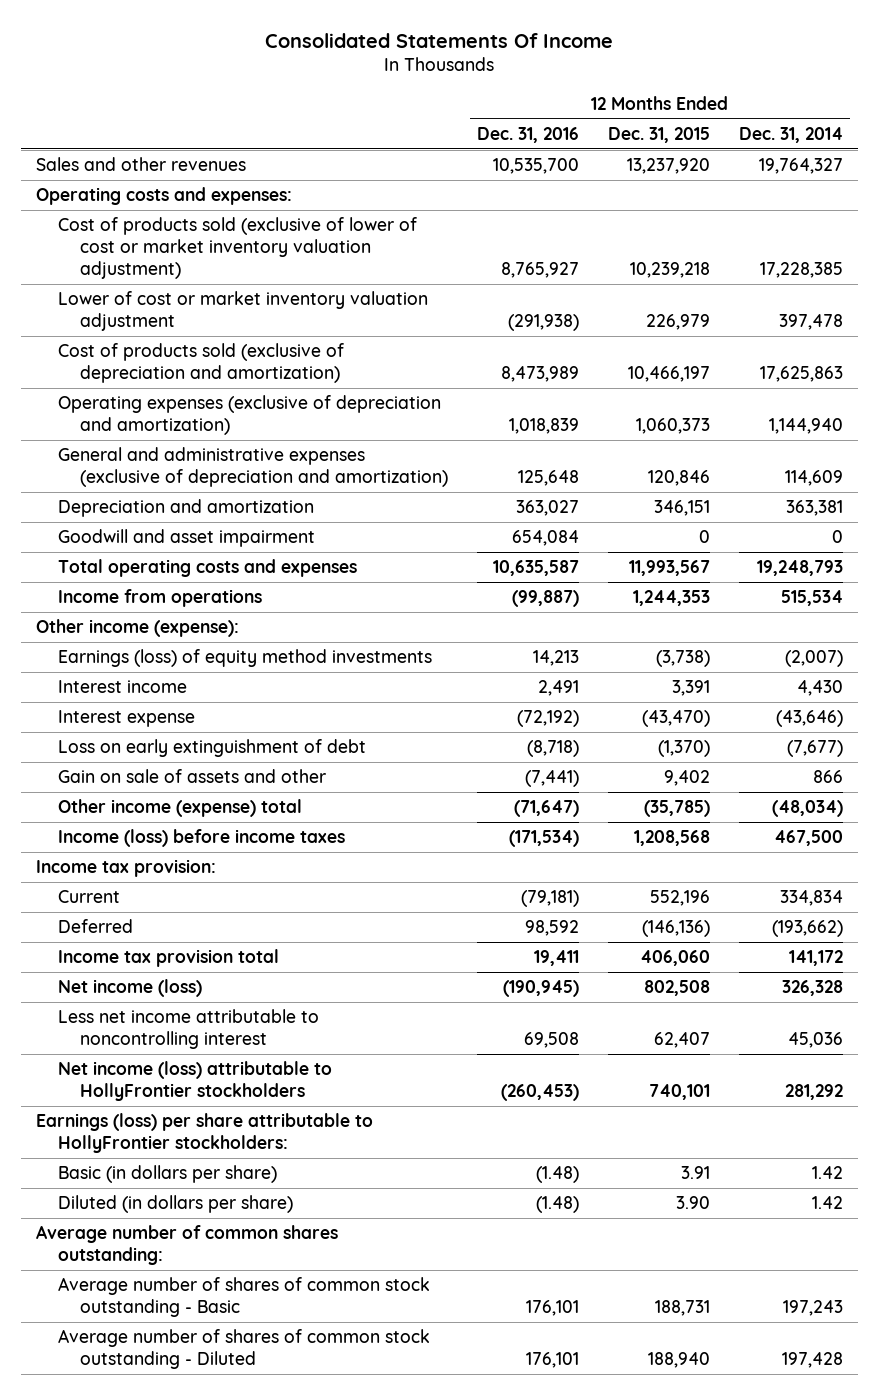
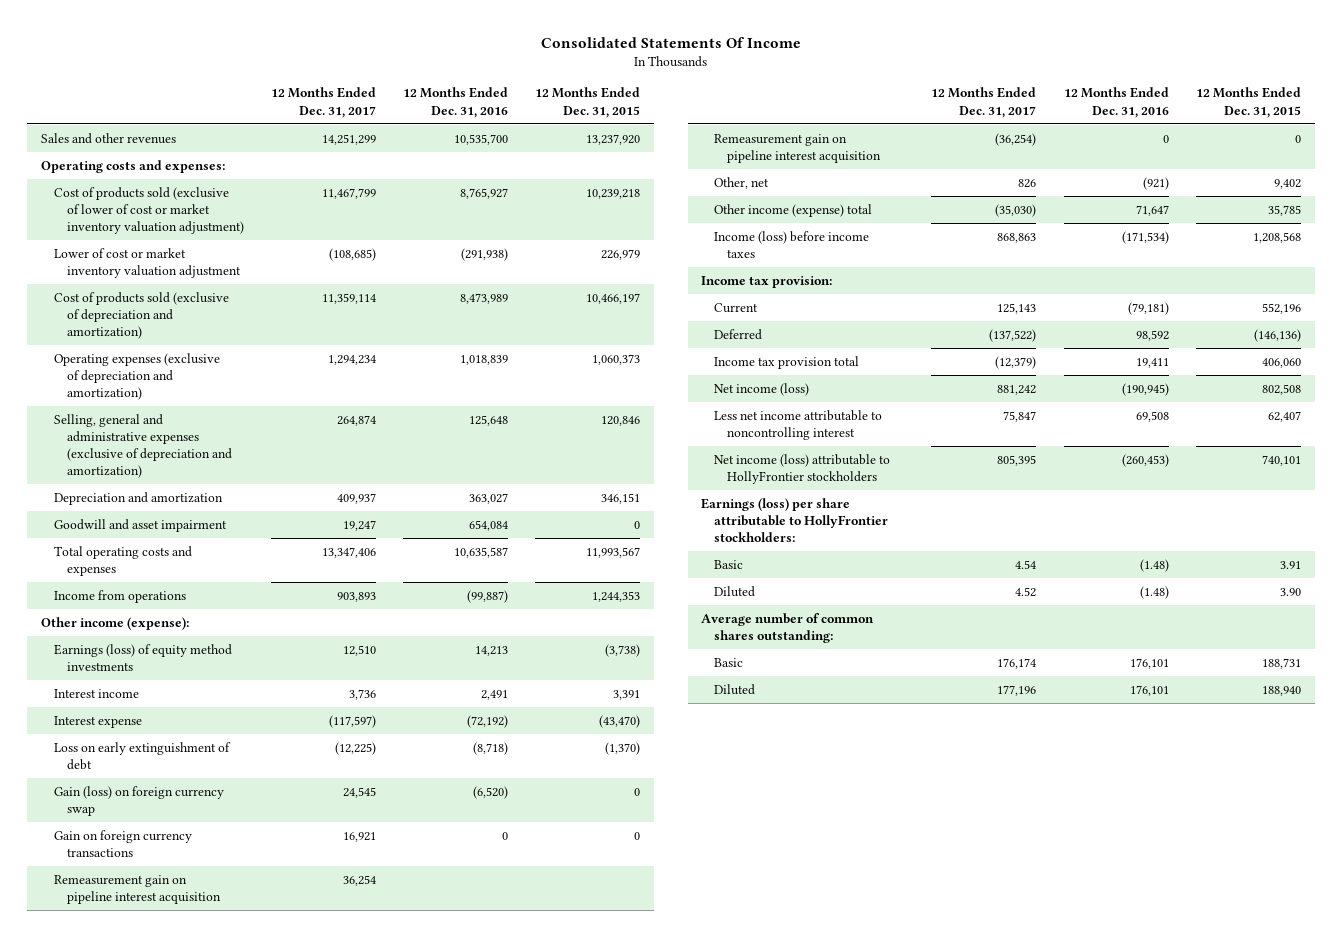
[739,127,844,144] Dec. 31, 2014 -> none
none -> [270,87,376,118] 12 Months Ended Dec. 31, 2017
[57,447,448,488] General and administrative expenses (exclusive of depreciation and amortization) -> [53,413,232,479] Selling, general and administrative expenses (exclusive of depreciation and amortization)
[57,769,326,784] Gain on sale of assets and other -> none
none -> [53,785,224,817] Gain (loss) on foreign currency swap
none -> [53,829,192,858] Gain on foreign currency transactions
none -> [53,874,221,905] Remeasurement gain on pipeline interest acquisition
none -> [714,133,882,164] Remeasurement gain on pipeline interest acquisition
none -> [714,176,770,189] Other, net
[513,800,579,818] (71,647) -> [1135,204,1169,216] 71,647
[644,800,711,818] (35,785) -> [1267,204,1301,216] 35,785
[57,1165,277,1184] Basic (in dollars per share) -> [714,559,744,569] Basic
[57,1195,293,1214] Diluted (in dollars per share) -> [714,585,756,597] Diluted
[57,1277,430,1318] Average number of shares of common stock outstanding - Basic -> [714,657,744,667] Basic
[57,1329,430,1370] Average number of shares of common stock outstanding - Diluted -> [714,683,756,695] Diluted

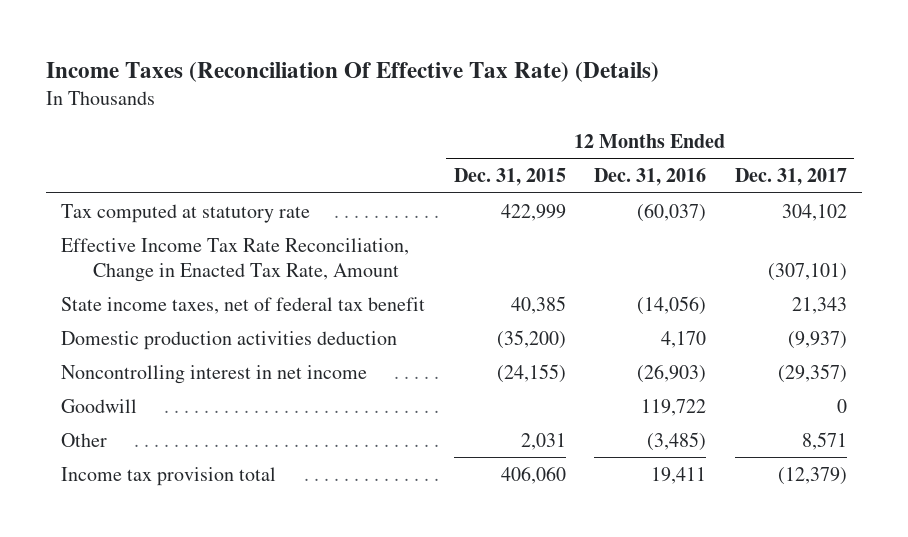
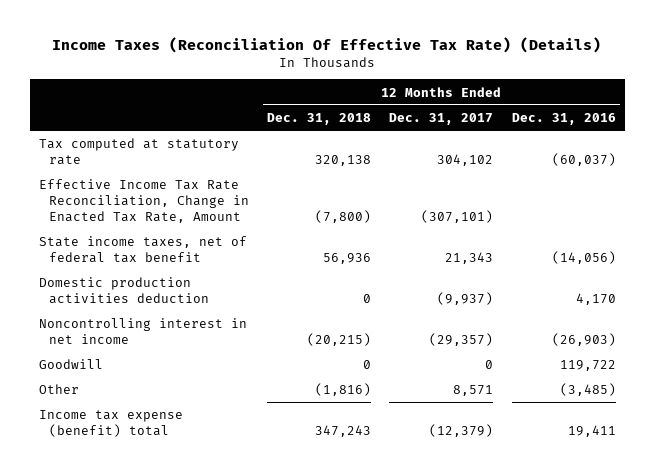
[453,168,566,187] Dec. 31, 2015 -> none
none -> [267,112,372,125] Dec. 31, 2018
[60,466,276,486] Income tax provision total -> [38,410,183,438] Income tax expense (benefit) total

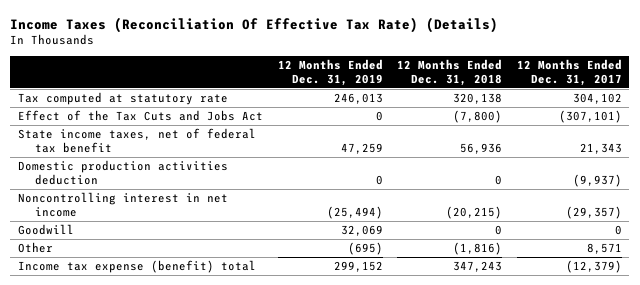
[511,112,616,125] Dec. 31, 2016 -> none
none -> [277,58,383,86] 12 Months Ended Dec. 31, 2019
[38,179,249,223] Effective Income Tax Rate Reconciliation, Change in Enacted Tax Rate, Amount -> [17,110,263,122] Effect of the Tax Cuts and Jobs Act

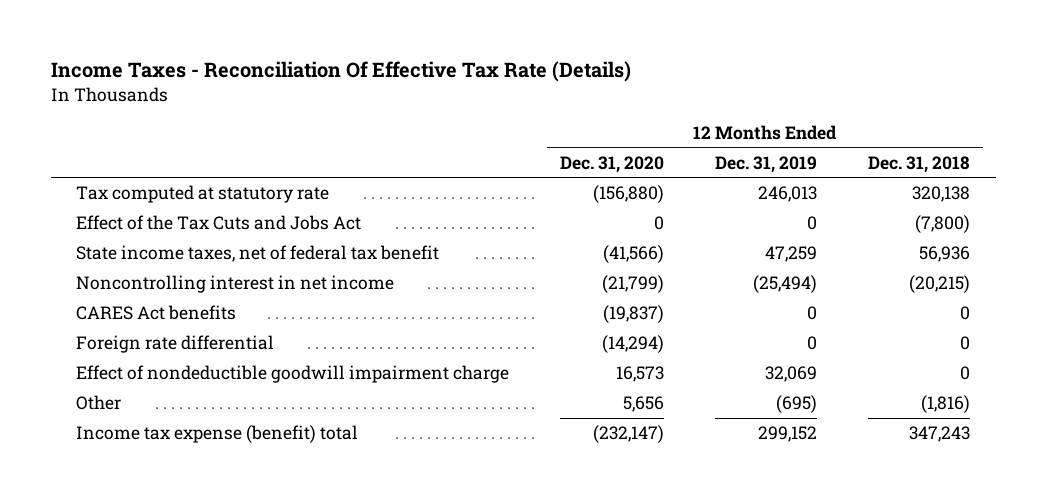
[10,16,499,33] Income Taxes (Reconciliation Of Effective Tax Rate) (Details) -> [50,61,631,83] Income Taxes - Reconciliation Of Effective Tax Rate (Details)
[516,58,622,86] 12 Months Ended Dec. 31, 2017 -> none
none -> [560,155,665,173] Dec. 31, 2020
[17,160,228,185] Domestic production activities deduction -> none
none -> [76,305,237,321] CARES Act benefits
none -> [76,335,275,354] Foreign rate differential
[17,224,74,236] Goodwill -> [76,365,510,384] Effect of nondeductible goodwill impairment charge

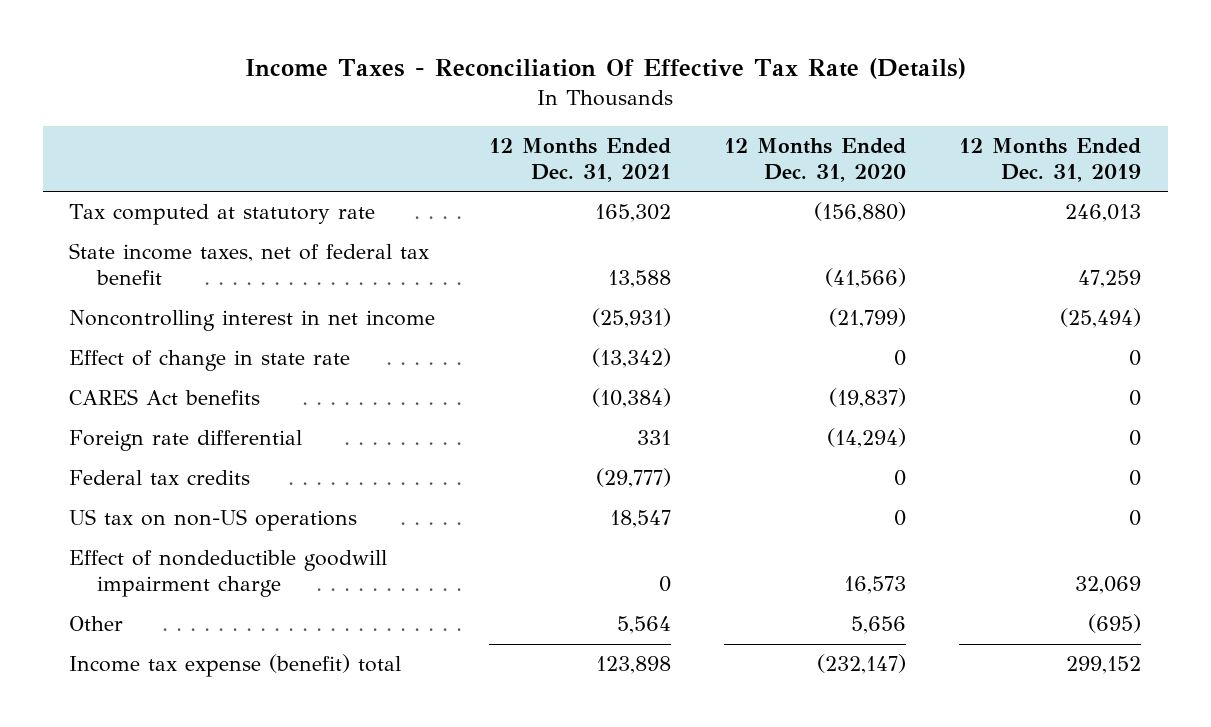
[868,155,971,173] Dec. 31, 2018 -> none
none -> [488,138,671,182] 12 Months Ended Dec. 31, 2021
[76,215,362,231] Effect of the Tax Cuts and Jobs Act -> none
none -> [69,350,351,372] Effect of change in state rate
none -> [69,470,251,486] Federal tax credits
none -> [69,509,358,532] US tax on non-US operations

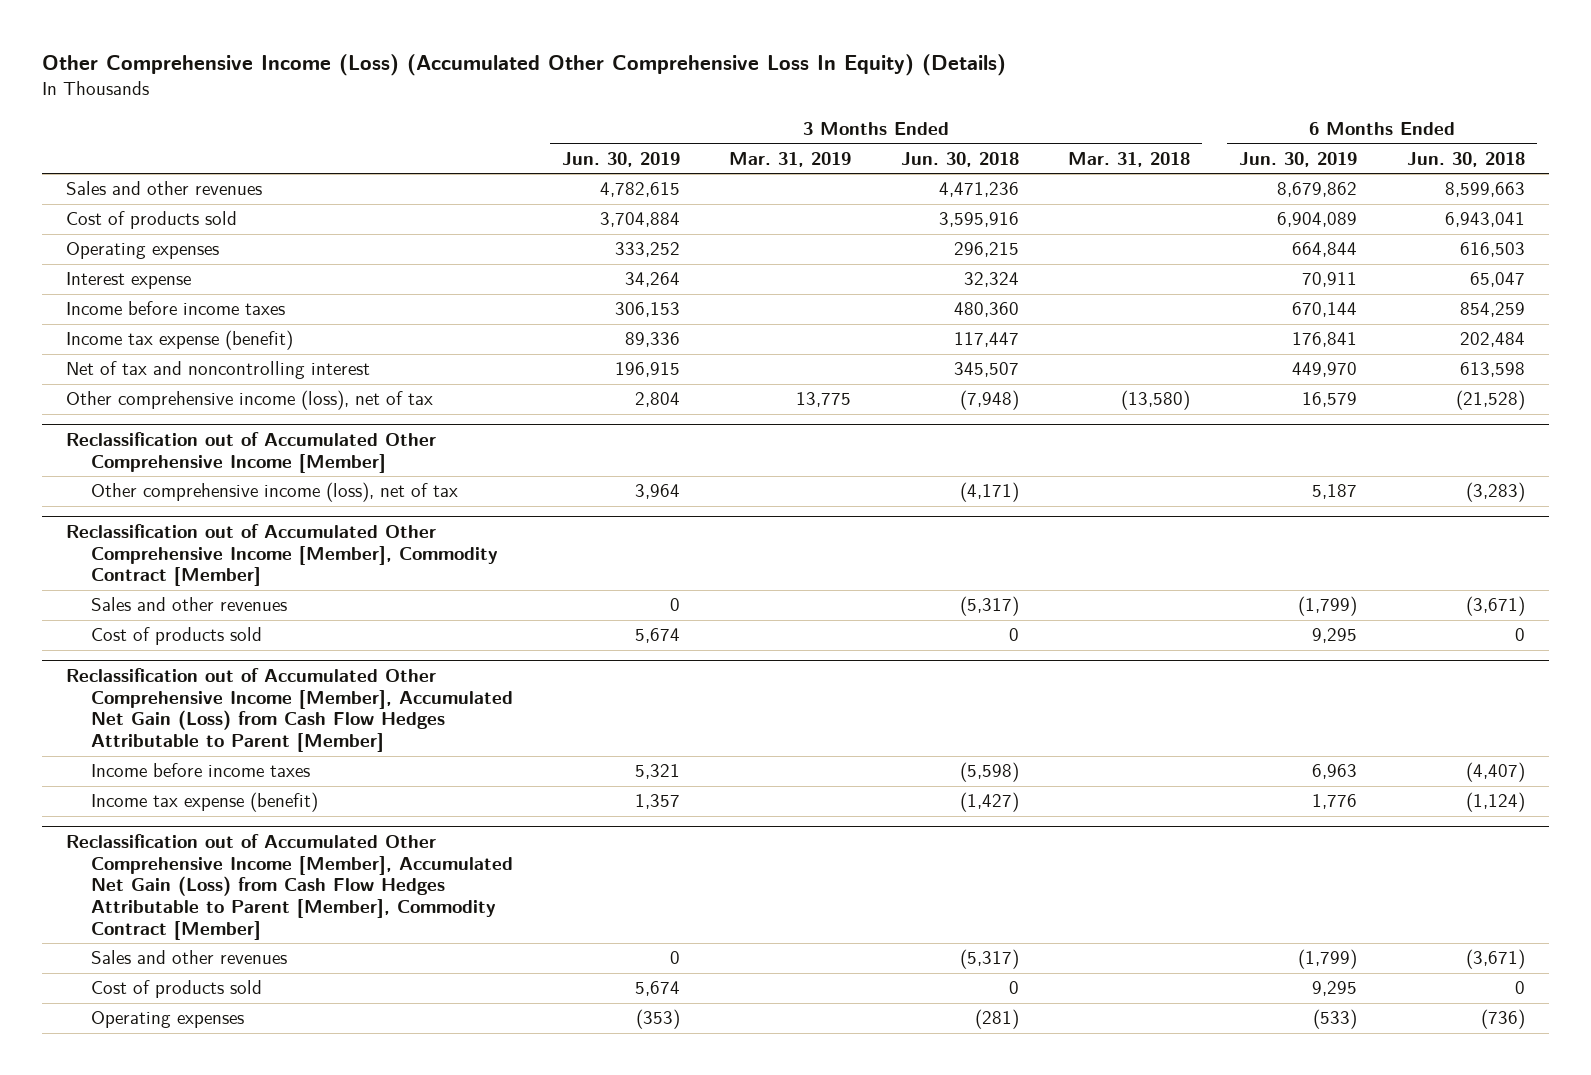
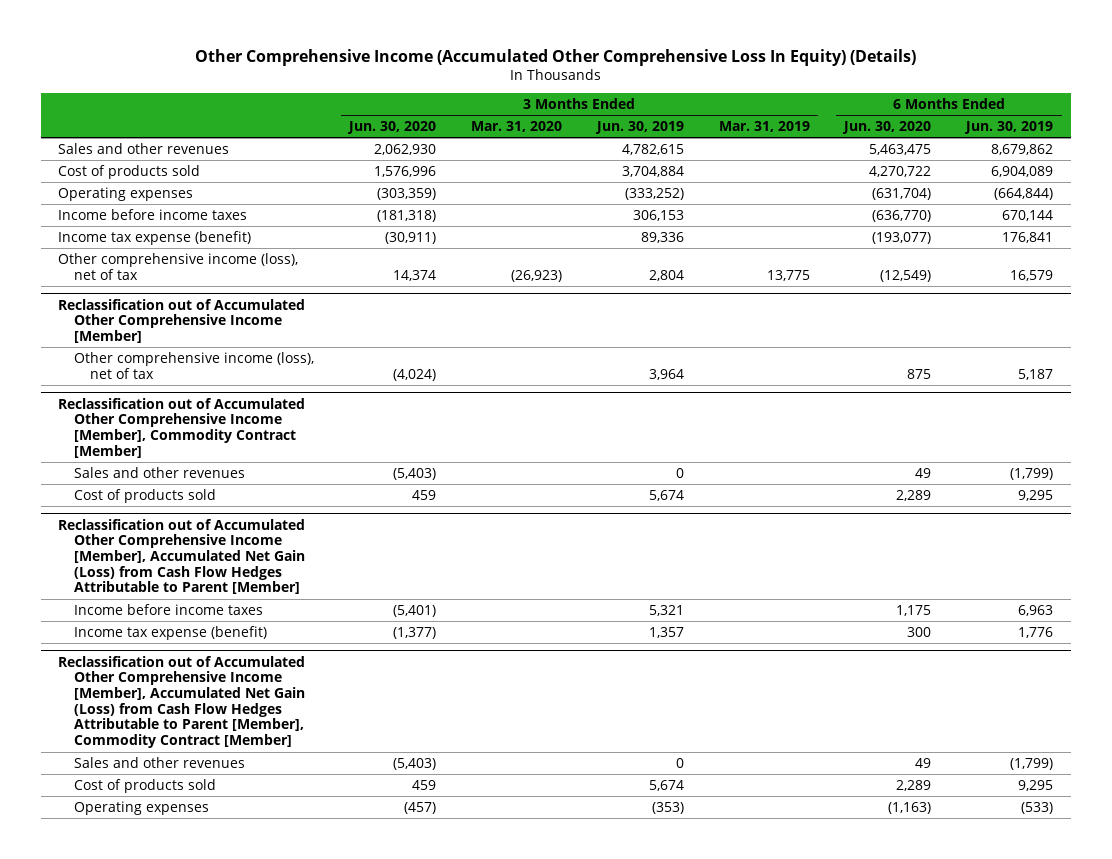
[41,54,1006,77] Other Comprehensive Income (Loss) (Accumulated Other Comprehensive Loss In Equity) (Details) -> [194,48,916,66] Other Comprehensive Income (Accumulated Other Comprehensive Loss In Equity) (Details)
[900,151,1019,167] Jun. 30, 2018 -> none
[1068,151,1191,167] Mar. 31, 2018 -> none
[1406,151,1525,167] Jun. 30, 2018 -> none
none -> [347,120,437,134] Jun. 30, 2020
none -> [471,120,563,132] Mar. 31, 2020
none -> [842,120,932,134] Jun. 30, 2020
[66,272,192,290] Interest expense -> none
[614,242,680,258] 333,252 -> [624,187,684,200] (333,252)
[1292,242,1358,258] 664,844 -> [994,187,1054,200] (664,844)
[66,361,371,380] Net of tax and noncontrolling interest -> none

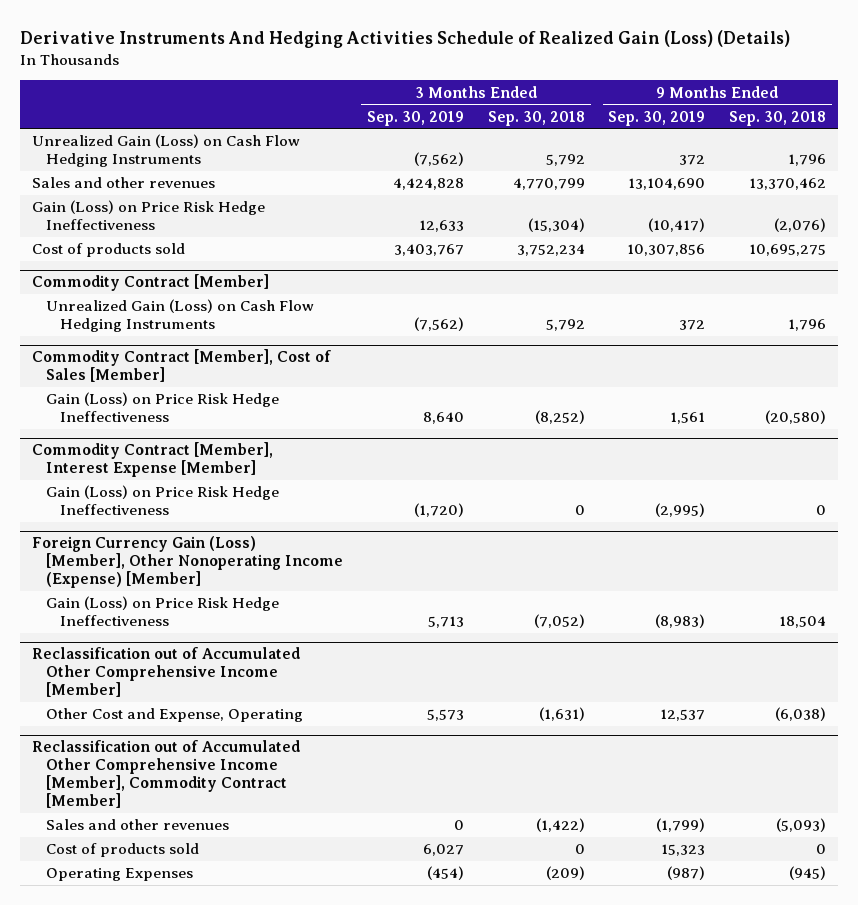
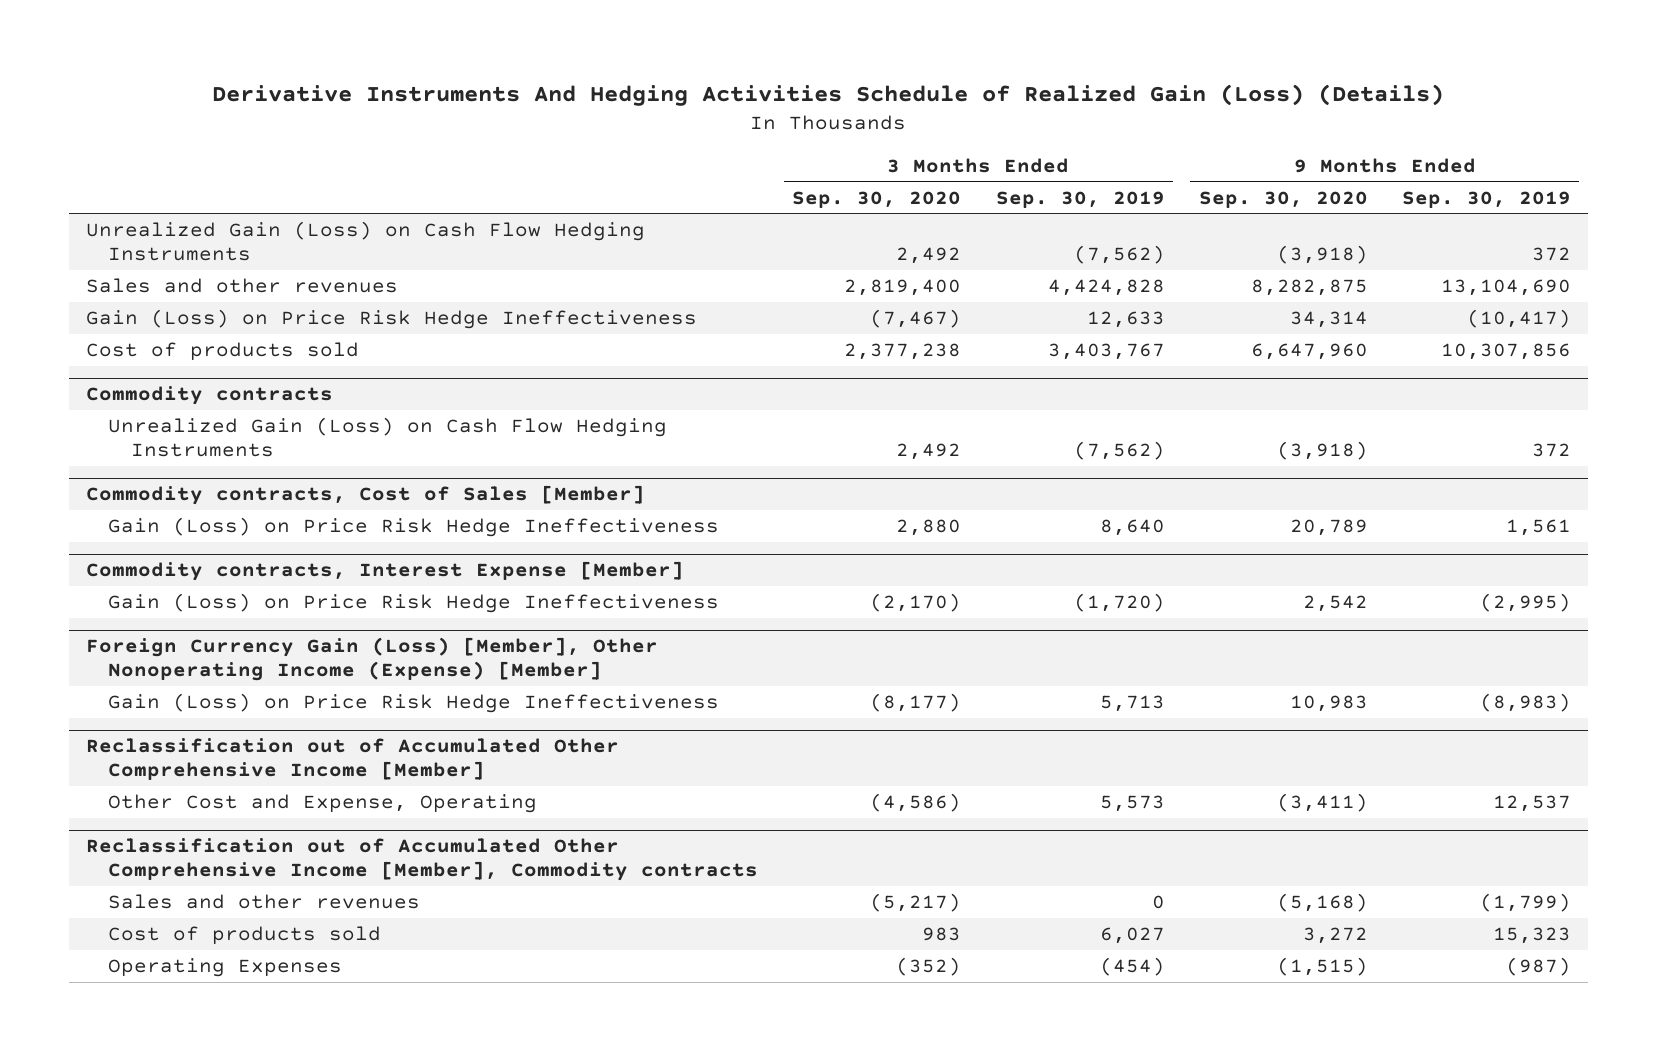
[487,110,585,126] Sep. 30, 2018 -> none
[729,110,827,126] Sep. 30, 2018 -> none
none -> [792,190,962,208] Sep. 30, 2020
none -> [1198,190,1368,208] Sep. 30, 2020
[32,274,270,292] Commodity Contract [Member] -> [85,386,333,406] Commodity contracts
[32,349,332,383] Commodity Contract [Member], Cost of Sales [Member] -> [85,485,645,506] Commodity contracts, Cost of Sales [Member]
[32,442,274,478] Commodity Contract [Member], Interest Expense [Member] -> [85,561,684,582] Commodity contracts, Interest Expense [Member]
[32,740,301,809] Reclassification out of Accumulated Other Comprehensive Income [Member], Commodity Contract [Member] -> [85,838,759,882] Reclassification out of Accumulated Other Comprehensive Income [Member], Commodity contracts

